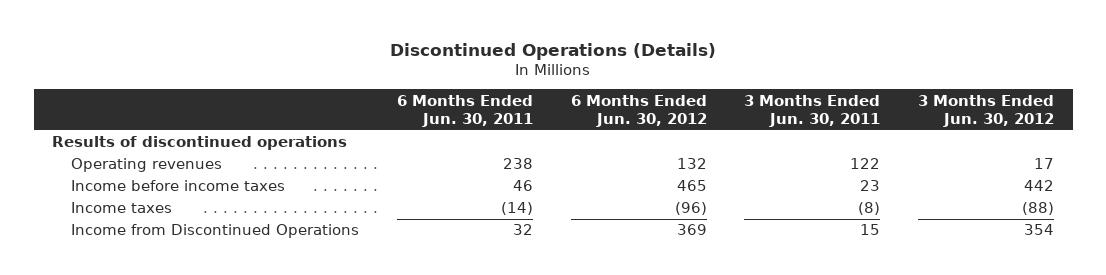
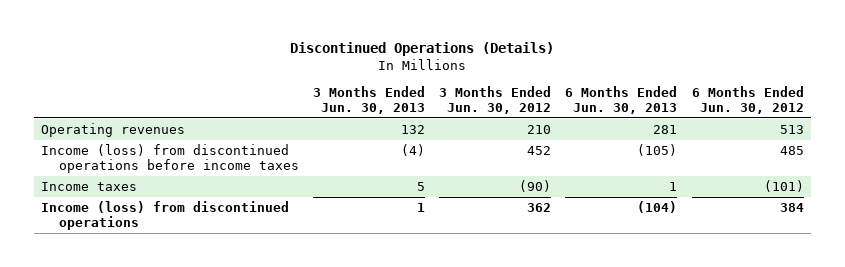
[396,94,533,127] 6 Months Ended Jun. 30, 2011 -> none
[744,94,881,127] 3 Months Ended Jun. 30, 2011 -> none
none -> [313,86,426,114] 3 Months Ended Jun. 30, 2013
none -> [565,86,678,114] 6 Months Ended Jun. 30, 2013
[52,136,348,151] Results of discontinued operations -> none
[676,158,707,170] 132 -> [779,124,804,134] 513
[1033,158,1054,170] 17 -> [527,124,552,134] 210
[71,180,286,192] Income before income taxes -> [41,143,300,173] Income (loss) from discontinued operations before income taxes
[676,180,707,192] 465 -> [779,145,804,155] 485
[1023,180,1054,192] 442 -> [527,145,552,155] 452
[674,202,707,216] (96) -> [763,179,804,192] (101)
[1021,202,1054,216] (88) -> [519,179,552,192] (90)
[71,224,360,239] Income from Discontinued Operations -> [41,200,290,230] Income (loss) from discontinued operations
[676,224,707,236] 369 -> [779,202,804,212] 384
[1023,224,1054,236] 354 -> [527,202,552,212] 362

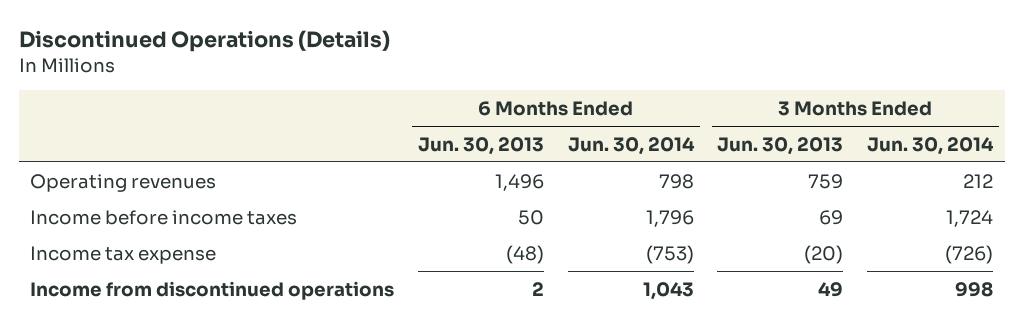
[439,86,552,114] 3 Months Ended Jun. 30, 2012 -> none
[691,86,804,114] 6 Months Ended Jun. 30, 2012 -> none
none -> [567,136,695,155] Jun. 30, 2014
none -> [867,136,995,155] Jun. 30, 2014
[401,124,426,134] 132 -> [808,173,844,189] 759
[653,124,678,134] 281 -> [495,173,545,191] 1,496
[41,143,300,173] Income (loss) from discontinued operations before income taxes -> [30,209,298,225] Income before income taxes
[401,143,426,156] (4) -> [819,209,844,225] 69
[637,143,678,156] (105) -> [518,209,545,225] 50
[41,181,138,191] Income taxes -> [30,245,217,264] Income tax expense
[417,181,426,191] 5 -> [804,244,844,264] (20)
[669,181,678,191] 1 -> [506,244,545,264] (48)
[41,200,290,230] Income (loss) from discontinued operations -> [30,280,395,300] Income from discontinued operations
[417,202,426,212] 1 -> [818,281,844,297] 49
[637,200,678,213] (104) -> [532,281,545,296] 2

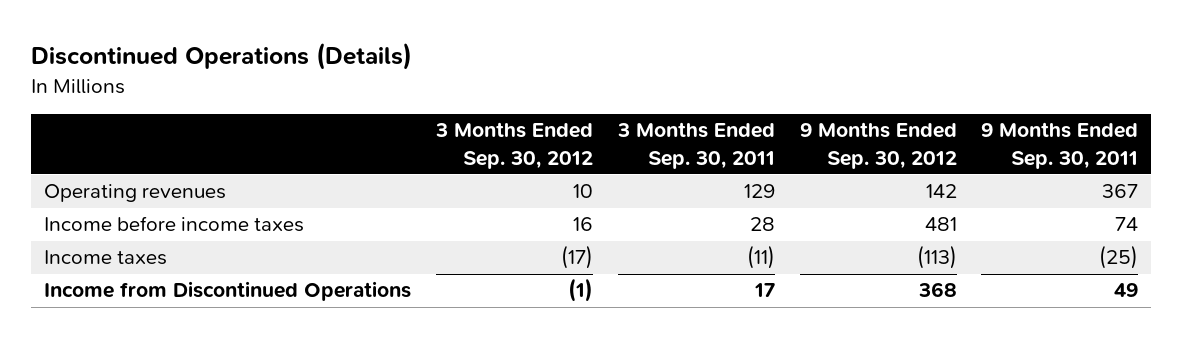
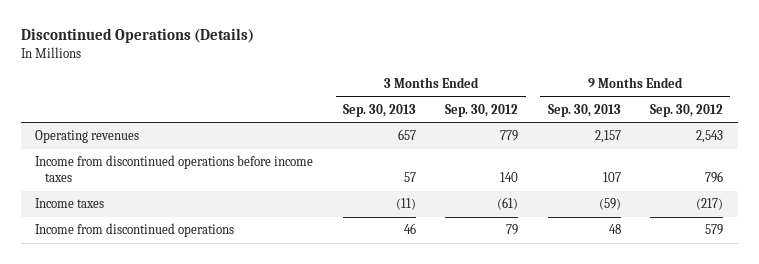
[616,122,775,169] 3 Months Ended Sep. 30, 2011 -> none
[981,122,1139,169] 9 Months Ended Sep. 30, 2011 -> none
none -> [342,103,416,117] Sep. 30, 2013
none -> [547,103,621,117] Sep. 30, 2013
[572,184,593,199] 10 -> [500,130,519,142] 779
[925,184,957,199] 142 -> [696,130,724,144] 2,543
[43,216,304,233] Income before income taxes -> [35,155,314,183] Income from discontinued operations before income taxes
[572,217,593,232] 16 -> [500,172,519,183] 140
[924,217,957,232] 481 -> [705,171,724,184] 796
[560,245,593,270] (17) -> [497,197,519,211] (61)
[916,245,957,270] (113) -> [696,198,724,211] (217)
[43,281,411,302] Income from Discontinued Operations -> [35,223,235,238] Income from discontinued operations
[567,278,593,303] (1) -> [506,224,519,236] 79
[917,282,957,298] 368 -> [705,224,724,236] 579

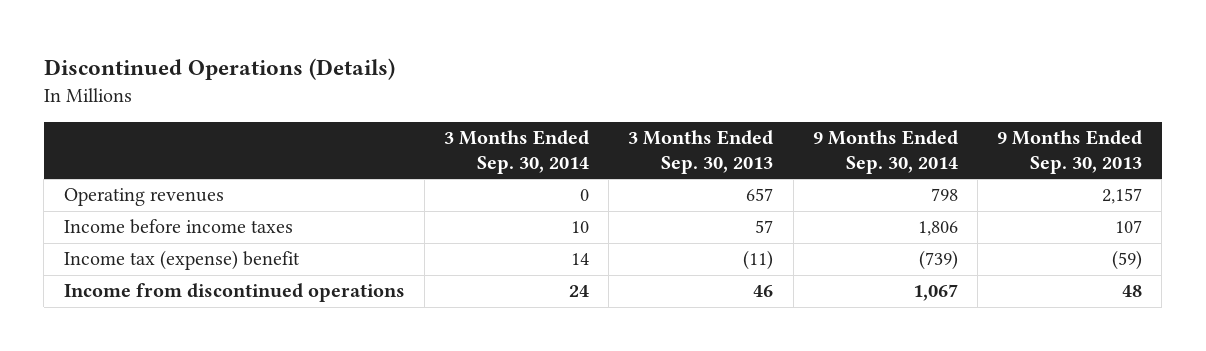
[445,103,519,117] Sep. 30, 2012 -> none
[650,103,724,117] Sep. 30, 2012 -> none
none -> [443,130,589,174] 3 Months Ended Sep. 30, 2014
none -> [812,130,958,174] 9 Months Ended Sep. 30, 2014
[35,155,314,183] Income from discontinued operations before income taxes -> [63,219,293,235] Income before income taxes
[35,198,105,209] Income taxes -> [63,250,300,271] Income tax (expense) benefit

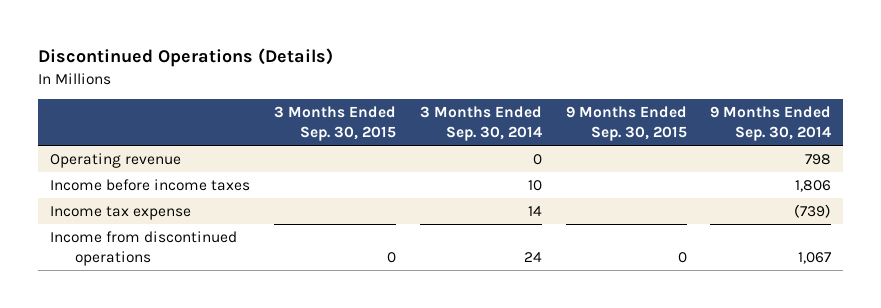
[628,130,774,174] 3 Months Ended Sep. 30, 2013 -> none
[997,130,1143,174] 9 Months Ended Sep. 30, 2013 -> none
none -> [273,106,396,142] 3 Months Ended Sep. 30, 2015
none -> [565,106,687,142] 9 Months Ended Sep. 30, 2015
[63,188,224,207] Operating revenues -> [50,152,182,168] Operating revenue
[63,250,300,271] Income tax (expense) benefit -> [50,205,192,220] Income tax expense

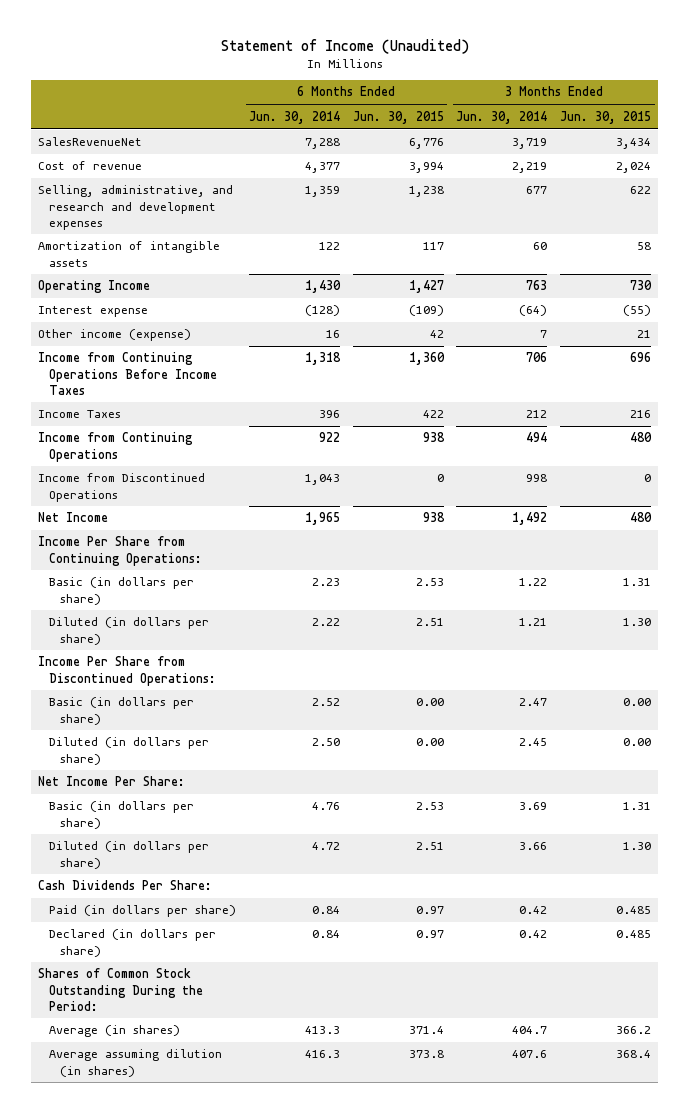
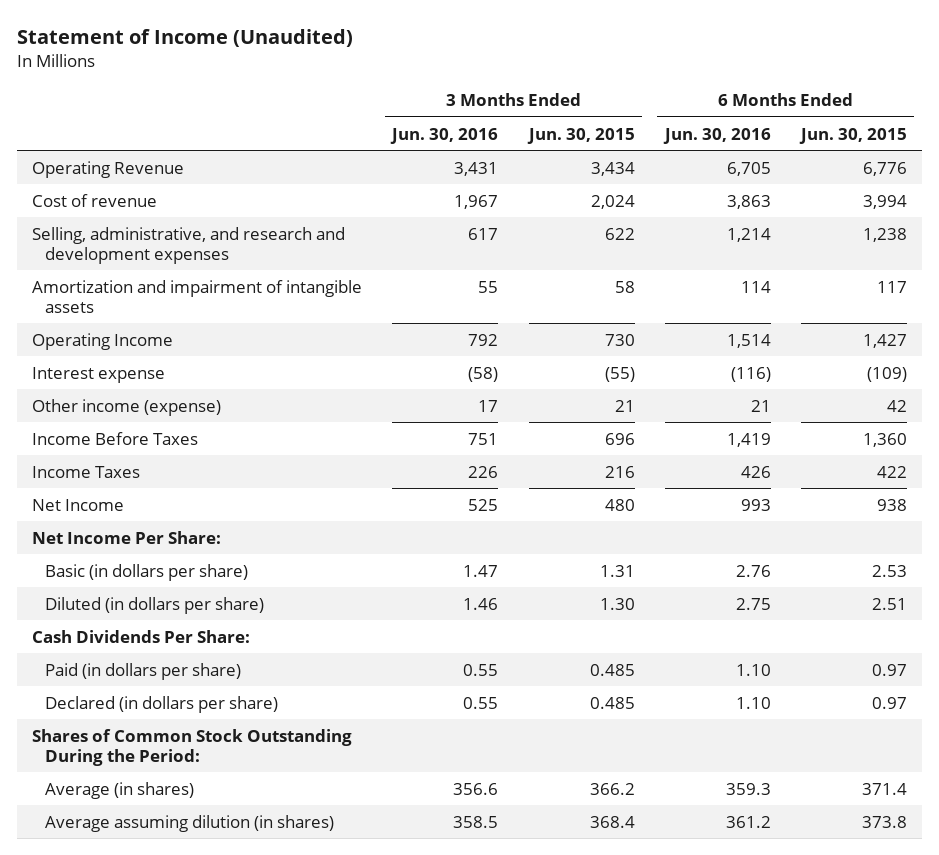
[248,110,340,124] Jun. 30, 2014 -> none
[456,110,548,124] Jun. 30, 2014 -> none
none -> [390,127,499,144] Jun. 30, 2016
none -> [662,127,771,144] Jun. 30, 2016
[37,137,142,147] SalesRevenueNet -> [32,160,185,178] Operating Revenue
[37,241,220,267] Amortization of intangible assets -> [32,279,363,313] Amortization and impairment of intangible assets
[37,352,218,395] Income from Continuing Operations Before Income Taxes -> [32,431,199,445] Income Before Taxes
[37,432,193,462] Income from Continuing Operations -> none
[37,473,205,502] Income from Discontinued Operations -> none
[37,536,203,566] Income Per Share from Continuing Operations: -> none
[49,577,195,605] Basic (in dollars per share) -> none
[49,617,210,645] Diluted (in dollars per share) -> none
[37,656,217,686] Income Per Share from Discontinued Operations: -> none
[49,697,195,725] Basic (in dollars per share) -> none
[49,737,210,765] Diluted (in dollars per share) -> none

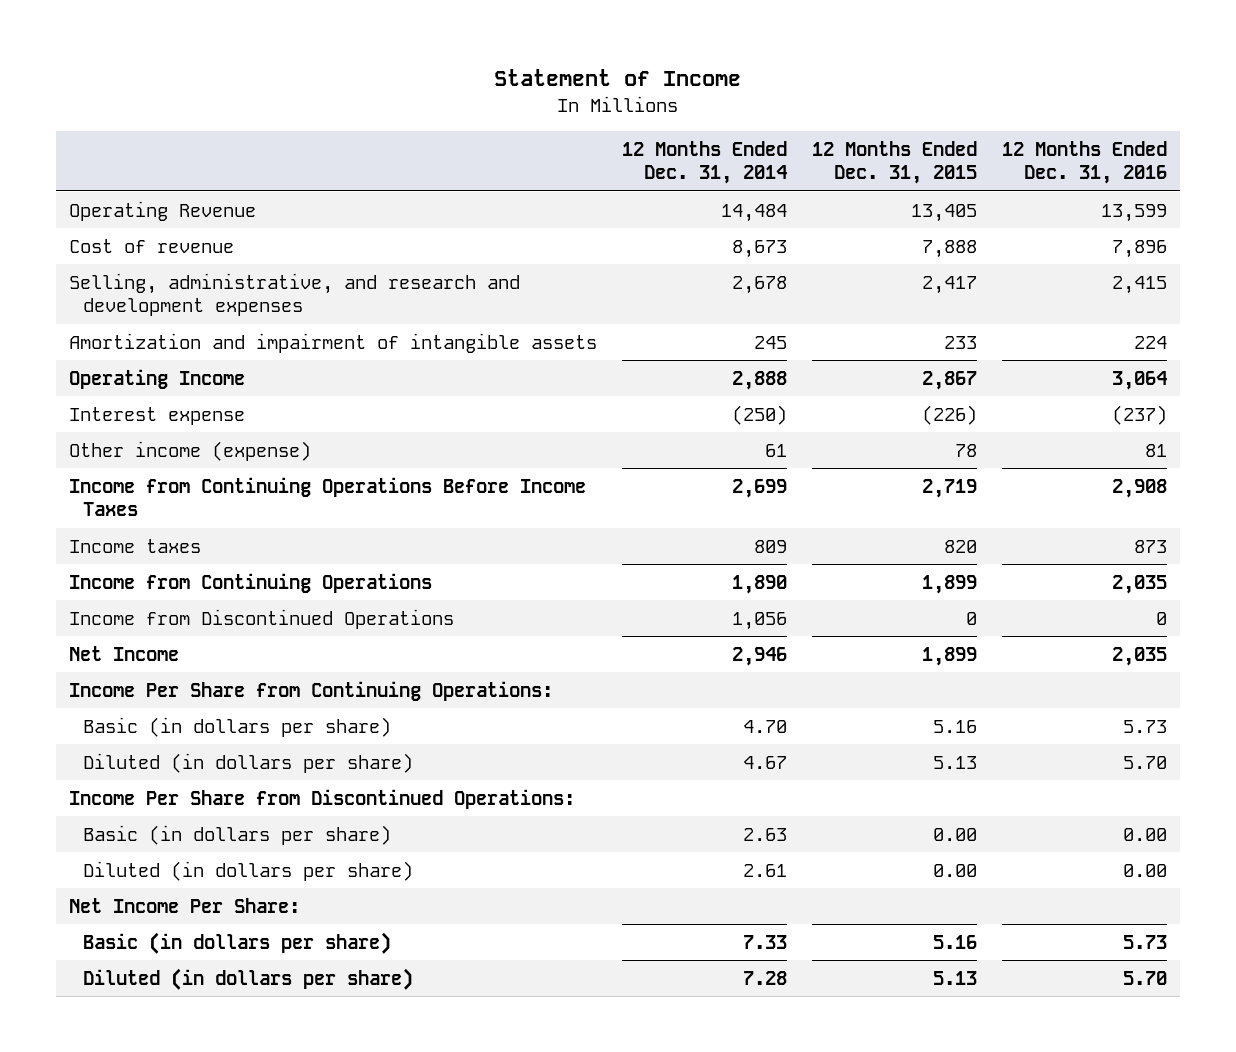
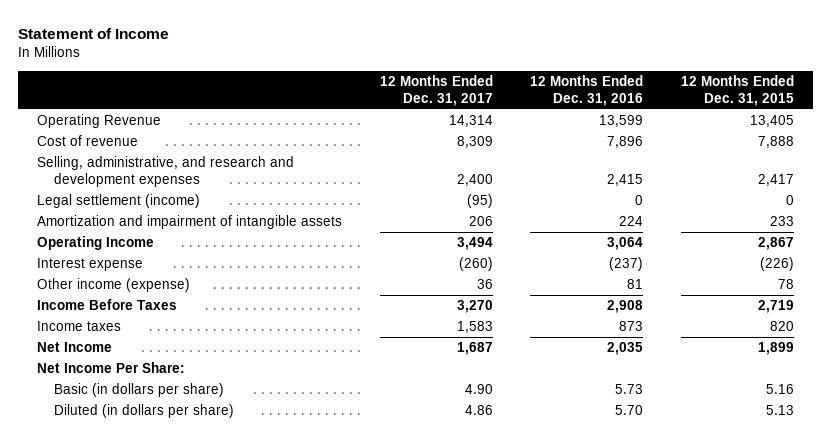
[621,140,787,185] 12 Months Ended Dec. 31, 2014 -> none
none -> [379,75,493,106] 12 Months Ended Dec. 31, 2017
none -> [37,194,201,209] Legal settlement (income)
[68,476,586,517] Income from Continuing Operations Before Income Taxes -> [37,299,178,311] Income Before Taxes
[68,572,432,593] Income from Continuing Operations -> none
[68,608,454,629] Income from Discontinued Operations -> none
[68,680,553,701] Income Per Share from Continuing Operations: -> none
[83,716,392,737] Basic (in dollars per share) -> none
[83,752,414,773] Diluted (in dollars per share) -> none
[68,788,575,809] Income Per Share from Discontinued Operations: -> none
[83,824,392,845] Basic (in dollars per share) -> none
[83,860,414,881] Diluted (in dollars per share) -> none

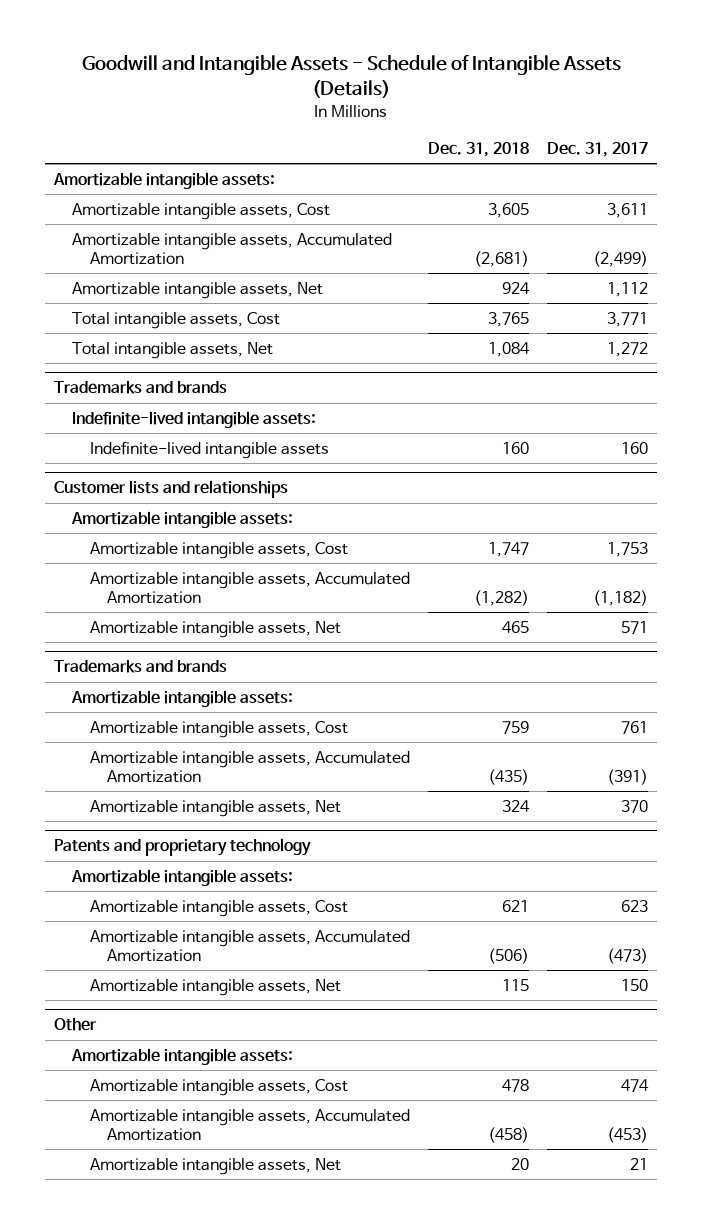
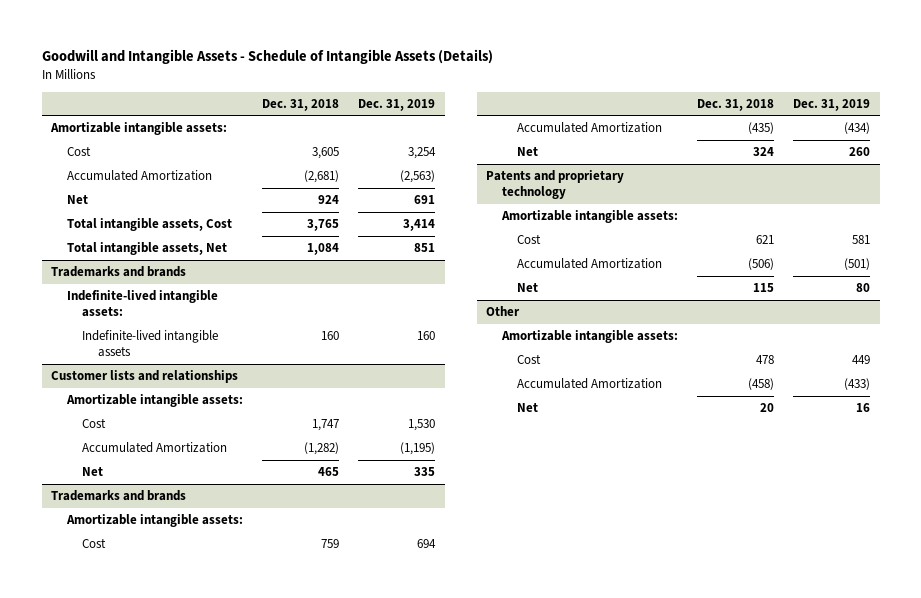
[546,141,648,157] Dec. 31, 2017 -> none
none -> [358,98,436,111] Dec. 31, 2019
[71,202,330,220] Amortizable intangible assets, Cost -> [66,146,91,157] Cost
[71,232,392,265] Amortizable intangible assets, Accumulated Amortization -> [66,170,212,182] Accumulated Amortization
[71,281,323,299] Amortizable intangible assets, Net -> [66,195,88,205] Net
[89,541,348,559] Amortizable intangible assets, Cost -> [82,418,107,429] Cost
[89,571,410,604] Amortizable intangible assets, Accumulated Amortization -> [82,442,228,454] Accumulated Amortization
[89,620,341,638] Amortizable intangible assets, Net -> [82,467,104,477] Net
[89,720,348,738] Amortizable intangible assets, Cost -> [82,538,107,549] Cost
[89,750,410,783] Amortizable intangible assets, Accumulated Amortization -> [517,122,663,134] Accumulated Amortization
[89,799,341,817] Amortizable intangible assets, Net -> [517,147,539,157] Net
[89,899,348,917] Amortizable intangible assets, Cost -> [517,234,542,245] Cost
[89,929,410,962] Amortizable intangible assets, Accumulated Amortization -> [517,258,663,270] Accumulated Amortization
[89,978,341,996] Amortizable intangible assets, Net -> [517,283,539,293] Net
[89,1078,348,1096] Amortizable intangible assets, Cost -> [517,354,542,365] Cost
[89,1108,410,1141] Amortizable intangible assets, Accumulated Amortization -> [517,378,663,390] Accumulated Amortization
[89,1157,341,1175] Amortizable intangible assets, Net -> [517,403,539,413] Net

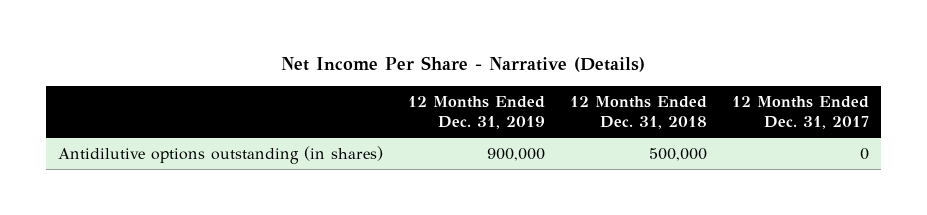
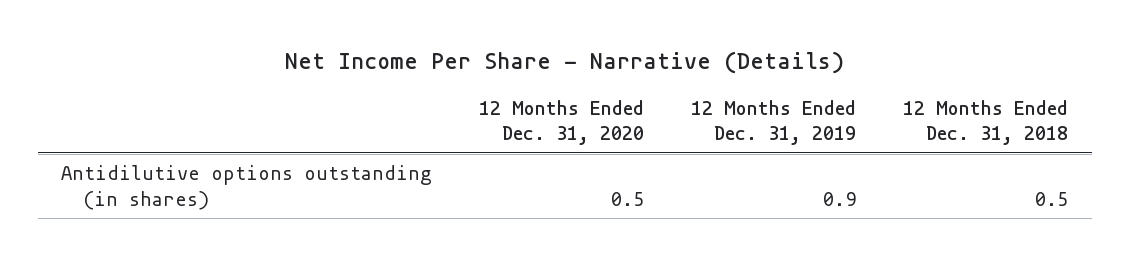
[731,96,869,130] 12 Months Ended Dec. 31, 2017 -> none
none -> [479,99,645,146] 12 Months Ended Dec. 31, 2020
[486,148,545,162] 900,000 -> [823,191,857,206] 0.9
[648,148,707,162] 500,000 -> [1035,191,1069,206] 0.5

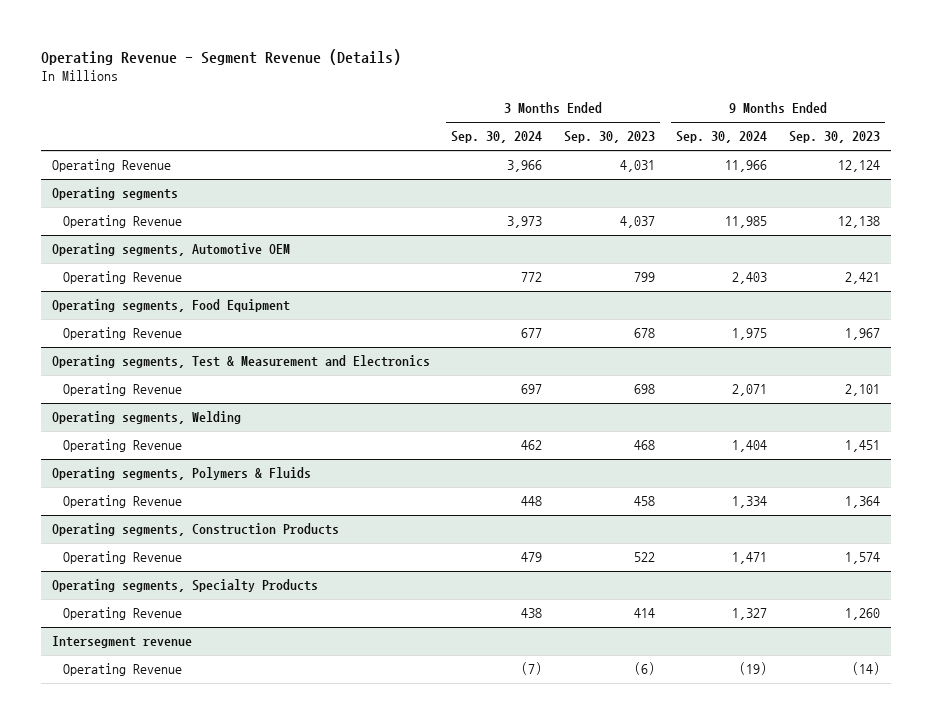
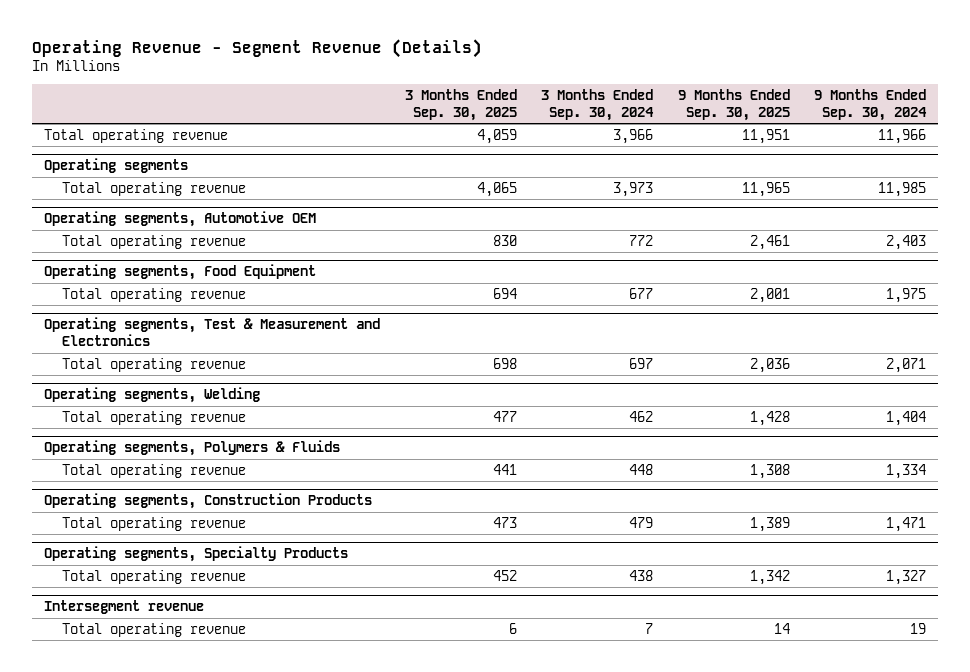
[563,131,655,144] Sep. 30, 2023 -> none
[788,131,880,144] Sep. 30, 2023 -> none
none -> [404,88,517,121] 3 Months Ended Sep. 30, 2025
none -> [677,88,790,121] 9 Months Ended Sep. 30, 2025
[51,159,171,173] Operating Revenue -> [44,128,229,143] Total operating revenue
[62,215,182,229] Operating Revenue -> [62,181,247,196] Total operating revenue
[62,271,182,285] Operating Revenue -> [62,234,247,249] Total operating revenue
[62,327,182,341] Operating Revenue -> [62,287,247,302] Total operating revenue
[62,383,182,397] Operating Revenue -> [62,357,247,372] Total operating revenue
[62,439,182,453] Operating Revenue -> [62,410,247,425] Total operating revenue
[62,495,182,509] Operating Revenue -> [62,463,247,478] Total operating revenue
[62,551,182,565] Operating Revenue -> [62,516,247,531] Total operating revenue
[62,607,182,621] Operating Revenue -> [62,569,247,584] Total operating revenue
[62,663,182,677] Operating Revenue -> [62,622,247,637] Total operating revenue
[521,662,543,676] (7) -> [645,622,654,634] 7
[739,662,768,676] (19) -> [909,622,926,634] 19

